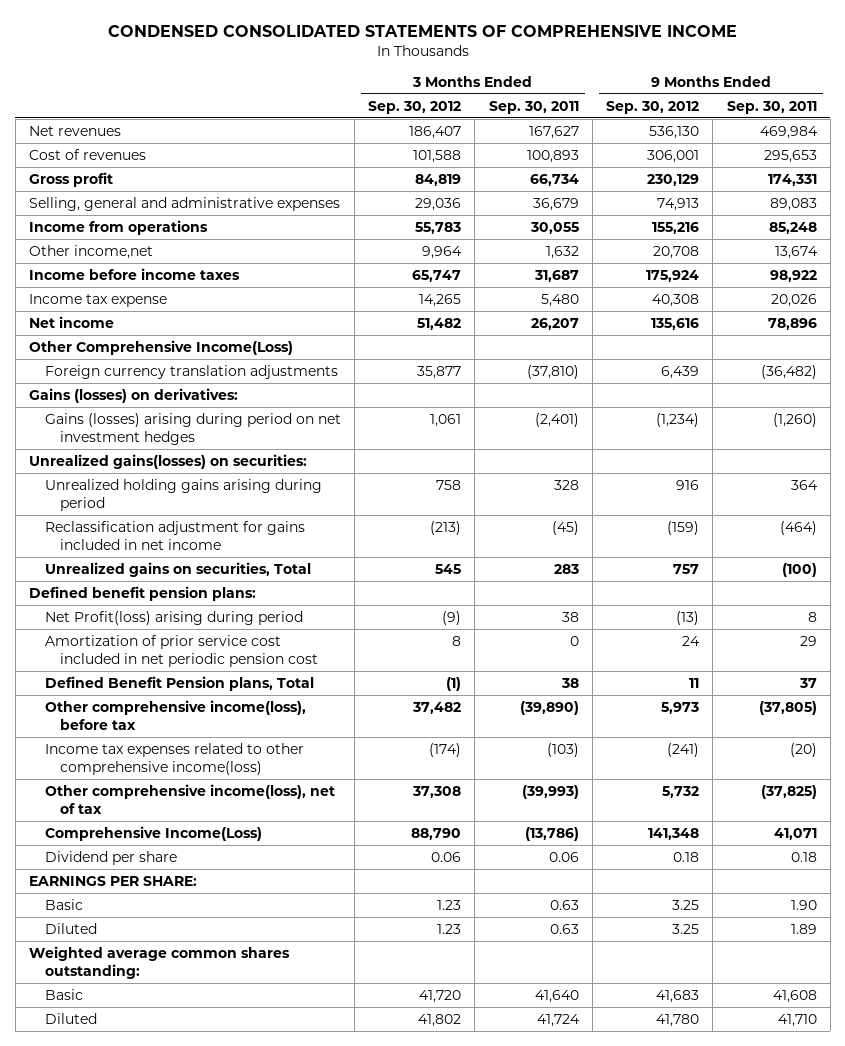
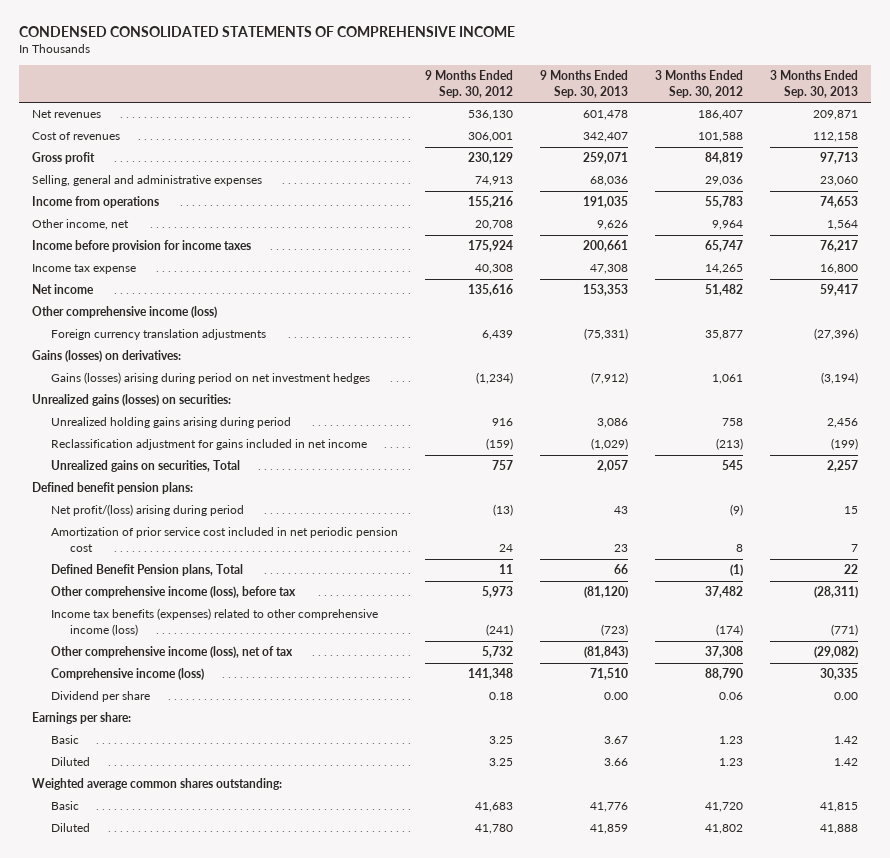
[488,100,579,114] Sep. 30, 2011 -> none
[726,100,817,114] Sep. 30, 2011 -> none
none -> [539,70,628,98] 9 Months Ended Sep. 30, 2013
none -> [769,70,858,98] 3 Months Ended Sep. 30, 2013
[28,244,153,259] Other income,net -> [32,219,130,231] Other income, net
[28,267,240,280] Income before income taxes -> [32,240,252,253] Income before provision for income taxes
[28,339,293,355] Other Comprehensive Income(Loss) -> [32,306,218,319] Other comprehensive income (loss)
[28,453,307,469] Unrealized gains(losses) on securities: -> [32,394,232,407] Unrealized gains (losses) on securities:
[44,610,303,625] Net Profit(loss) arising during period -> [50,504,244,517] Net profit/(loss) arising during period
[44,699,306,730] Other comprehensive income(loss), before tax -> [50,586,296,599] Other comprehensive income (loss), before tax
[44,742,304,775] Income tax expenses related to other comprehensive income(loss) -> [50,608,378,636] Income tax benefits (expenses) related to other comprehensive income (loss)
[44,783,335,814] Other comprehensive income(loss), net of tax -> [50,646,293,659] Other comprehensive income (loss), net of tax
[44,825,262,841] Comprehensive Income(Loss) -> [50,668,204,681] Comprehensive income (loss)
[28,875,197,886] EARNINGS PER SHARE: -> [32,712,132,725] Earnings per share:

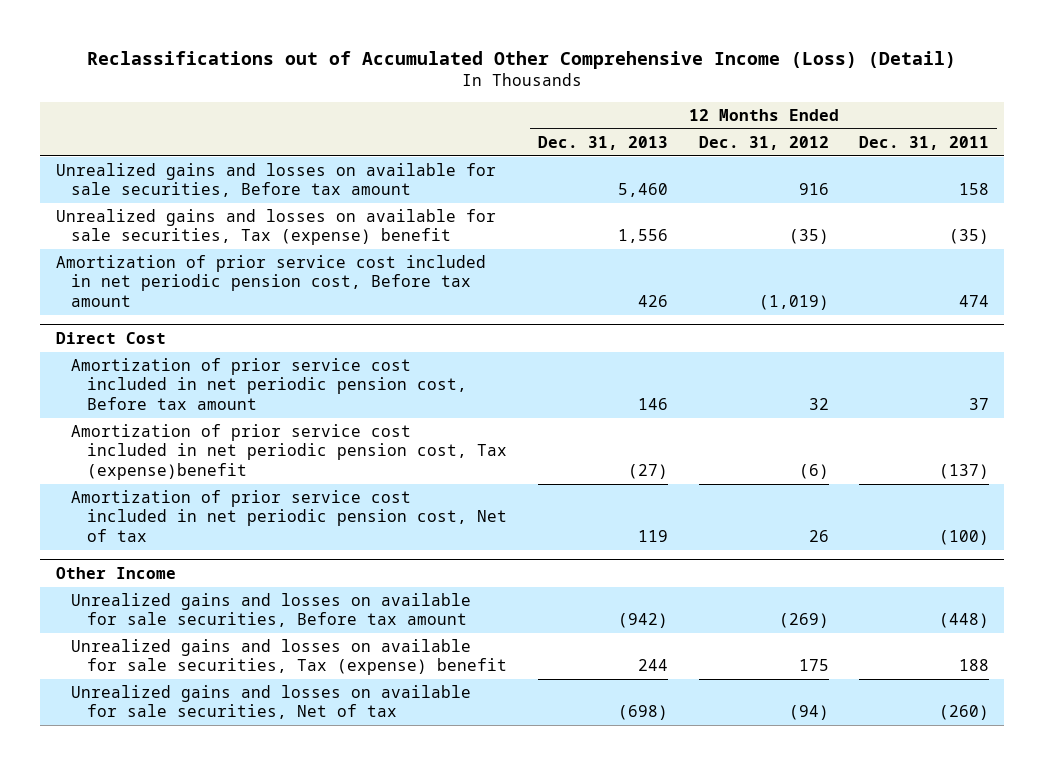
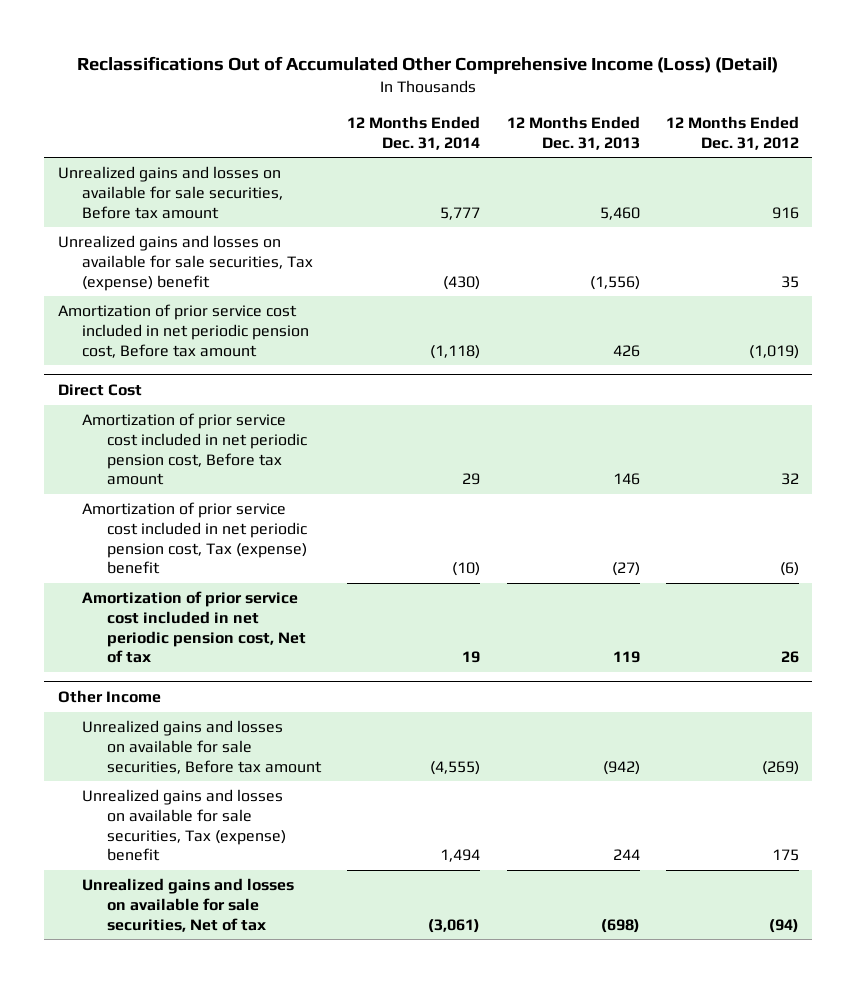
[87,50,957,69] Reclassifications out of Accumulated Other Comprehensive Income (Loss) (Detail) -> [77,55,779,74] Reclassifications Out of Accumulated Other Comprehensive Income (Loss) (Detail)
[859,135,990,150] Dec. 31, 2011 -> none
none -> [347,115,481,150] 12 Months Ended Dec. 31, 2014
[617,229,668,244] 1,556 -> [589,275,640,290] (1,556)
[788,229,829,245] (35) -> [781,275,800,288] 35
[71,424,508,480] Amortization of prior service cost included in net periodic pension cost, Tax (expense)benefit -> [82,502,307,575] Amortization of prior service cost included in net periodic pension cost, Tax (expense) benefit

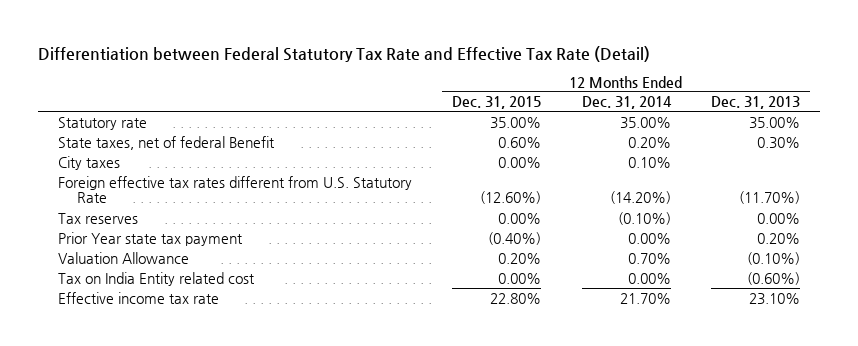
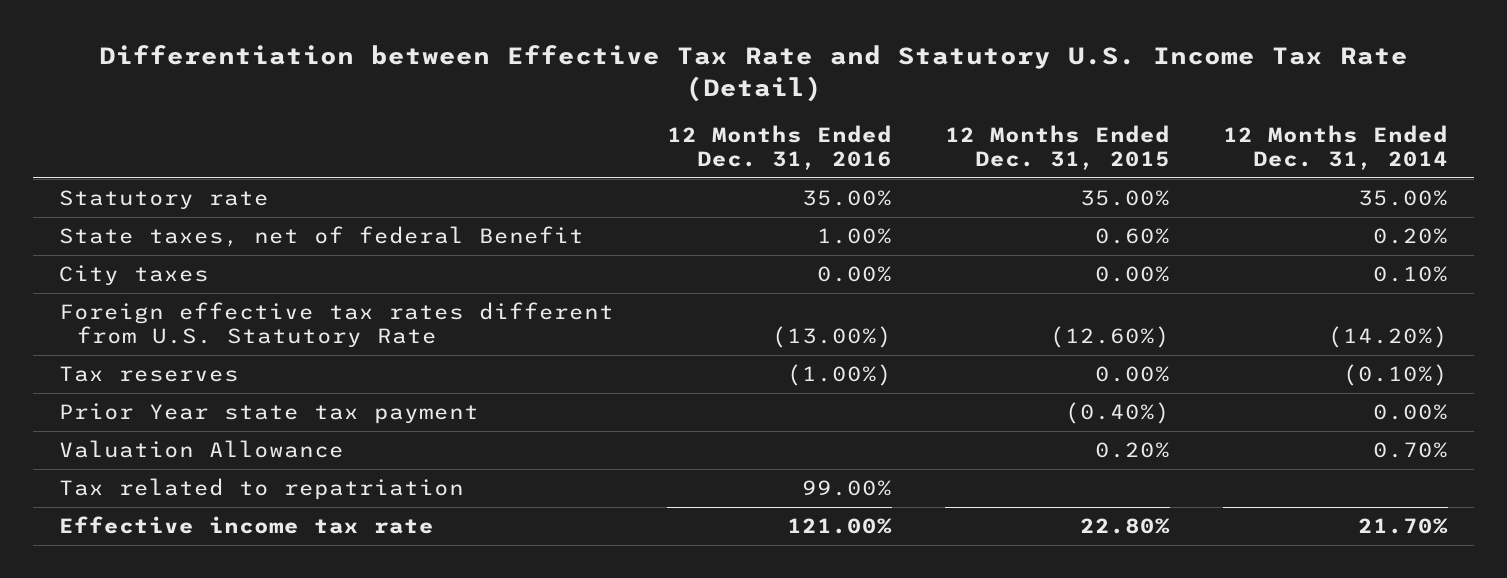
[37,45,650,62] Differentiation between Federal Statutory Tax Rate and Effective Tax Rate (Detail) -> [98,45,1408,102] Differentiation between Effective Tax Rate and Statutory U.S. Income Tax Rate (Detail)
[710,96,800,110] Dec. 31, 2013 -> none
none -> [667,125,893,171] 12 Months Ended Dec. 31, 2016
[57,271,255,286] Tax on India Entity related cost -> none
none -> [59,478,465,501] Tax related to repatriation

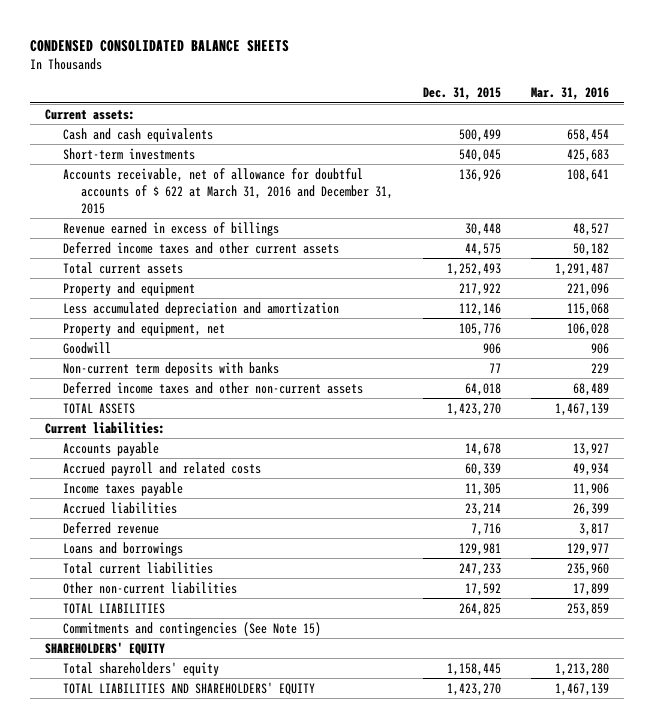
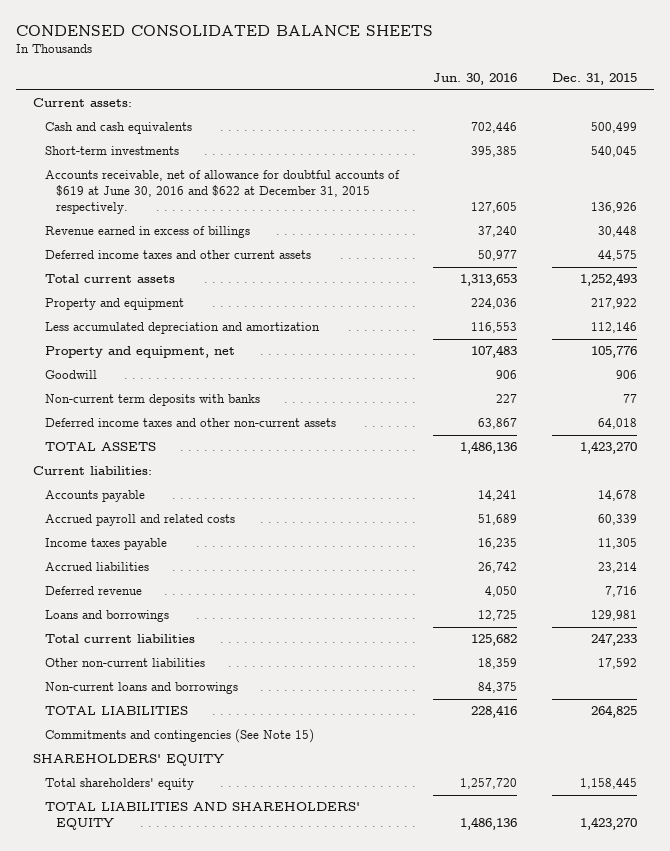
[531,87,610,101] Mar. 31, 2016 -> none
none -> [433,73,518,86] Jun. 30, 2016
[62,167,393,214] Accounts receivable, net of allowance for doubtful accounts of $ 622 at March 31, 2016 and December 31, 2015 -> [44,170,400,215] Accounts receivable, net of allowance for doubtful accounts of $619 at June 30, 2016 and $622 at December 31, 2015 respectively.
none -> [44,682,238,695] Non-current loans and borrowings

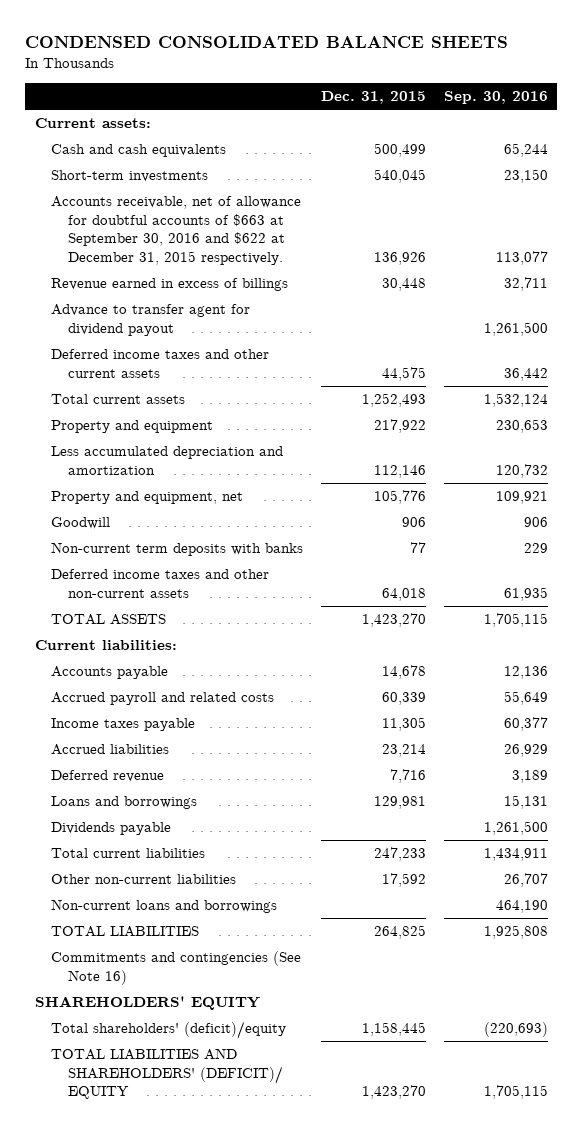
[433,73,518,86] Jun. 30, 2016 -> none
none -> [444,91,549,105] Sep. 30, 2016
[44,170,400,215] Accounts receivable, net of allowance for doubtful accounts of $619 at June 30, 2016 and $622 at December 31, 2015 respectively. -> [51,196,302,265] Accounts receivable, net of allowance for doubtful accounts of $663 at September 30, 2016 and $622 at December 31, 2015 respectively.
none -> [51,304,251,336] Advance to transfer agent for dividend payout
none -> [51,822,172,836] Dividends payable
[44,729,314,744] Commitments and contingencies (See Note 15) -> [51,951,302,985] Commitments and contingencies (See Note 16)
[44,778,194,791] Total shareholders' equity -> [51,1021,287,1040] Total shareholders' (deficit)/equity
[44,802,360,831] TOTAL LIABILITIES AND SHAREHOLDERS' EQUITY -> [51,1048,283,1100] TOTAL LIABILITIES AND SHAREHOLDERS' (DEFICIT)/ EQUITY

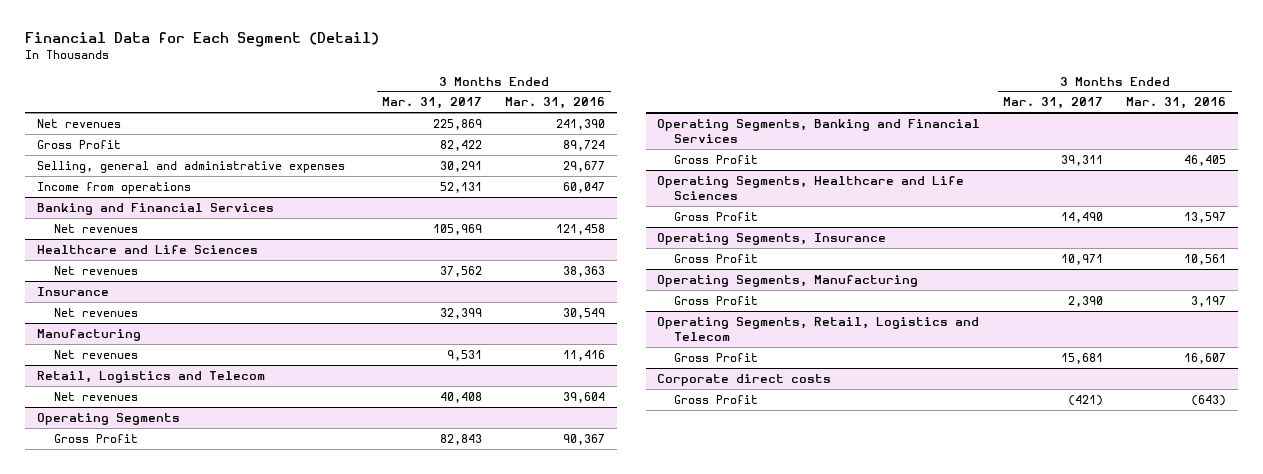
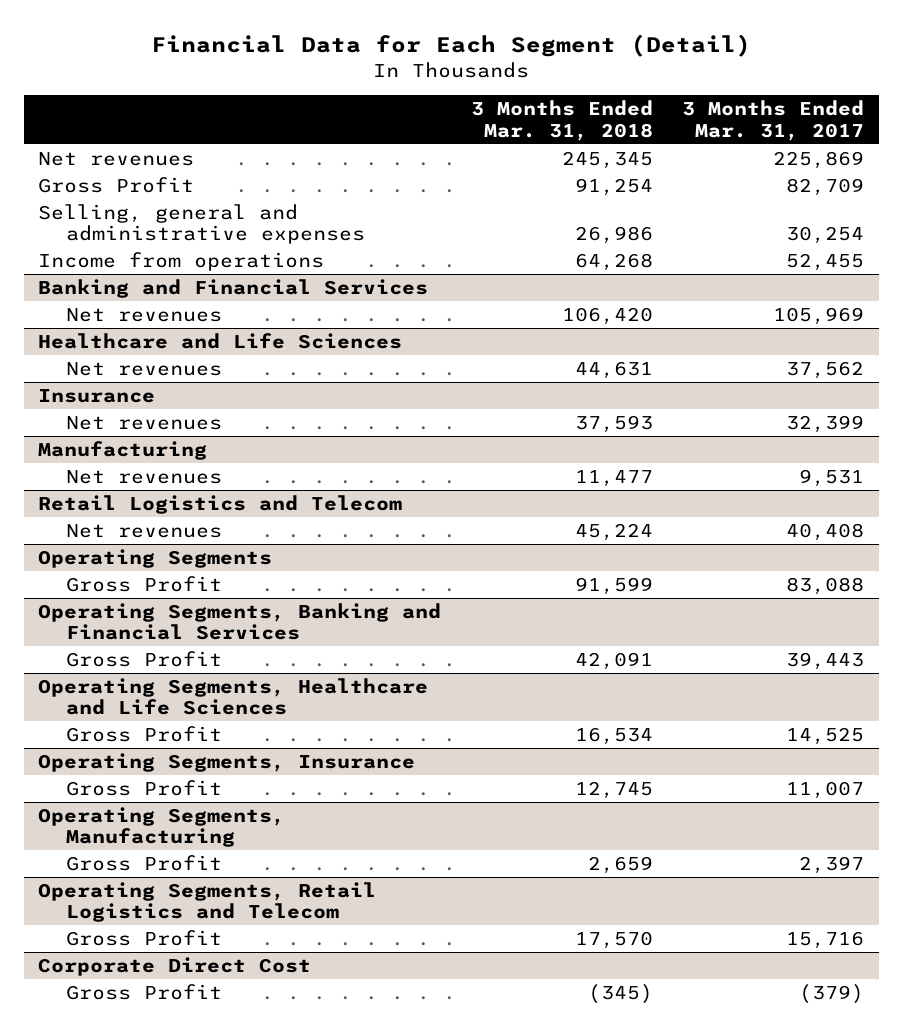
[505,97,606,110] Mar. 31, 2016 -> none
none -> [470,100,653,141] 3 Months Ended Mar. 31, 2018
[440,139,483,151] 82,422 -> [785,177,864,196] 82,709
[440,160,483,172] 30,291 -> [785,226,864,245] 30,254
[440,181,483,193] 52,131 -> [785,252,864,271] 52,455
[36,370,265,383] Retail, Logistics and Telecom -> [38,494,403,514] Retail Logistics and Telecom
[440,433,483,445] 82,843 -> [785,576,864,595] 83,088
[1061,154,1104,166] 39,311 -> [785,651,864,670] 39,443
[1061,211,1104,223] 14,490 -> [785,726,864,745] 14,525
[1061,253,1104,265] 10,971 -> [785,780,864,799] 11,007
[1068,295,1104,307] 2,390 -> [798,855,864,874] 2,397
[657,316,980,342] Operating Segments, Retail, Logistics and Telecom -> [38,881,377,923] Operating Segments, Retail Logistics and Telecom
[1061,352,1104,364] 15,681 -> [785,930,864,949] 15,716
[657,373,832,386] Corporate direct costs -> [38,956,312,976] Corporate Direct Cost
[1068,394,1104,406] (421) -> [798,983,864,1004] (379)

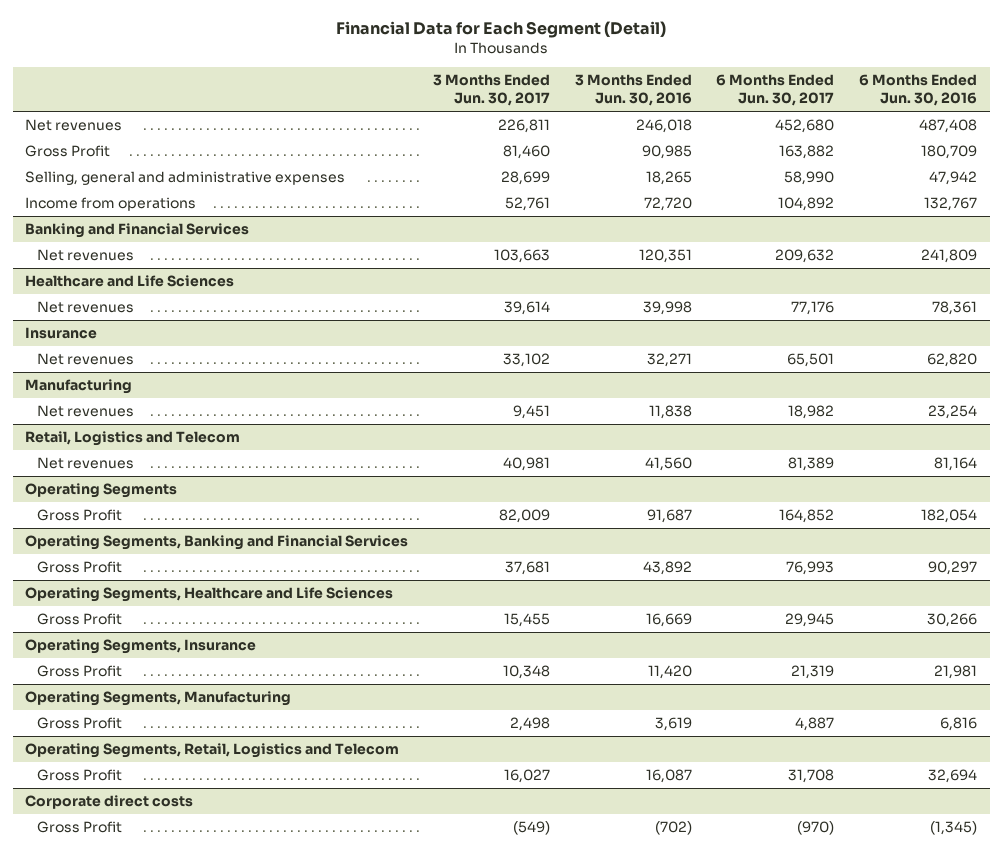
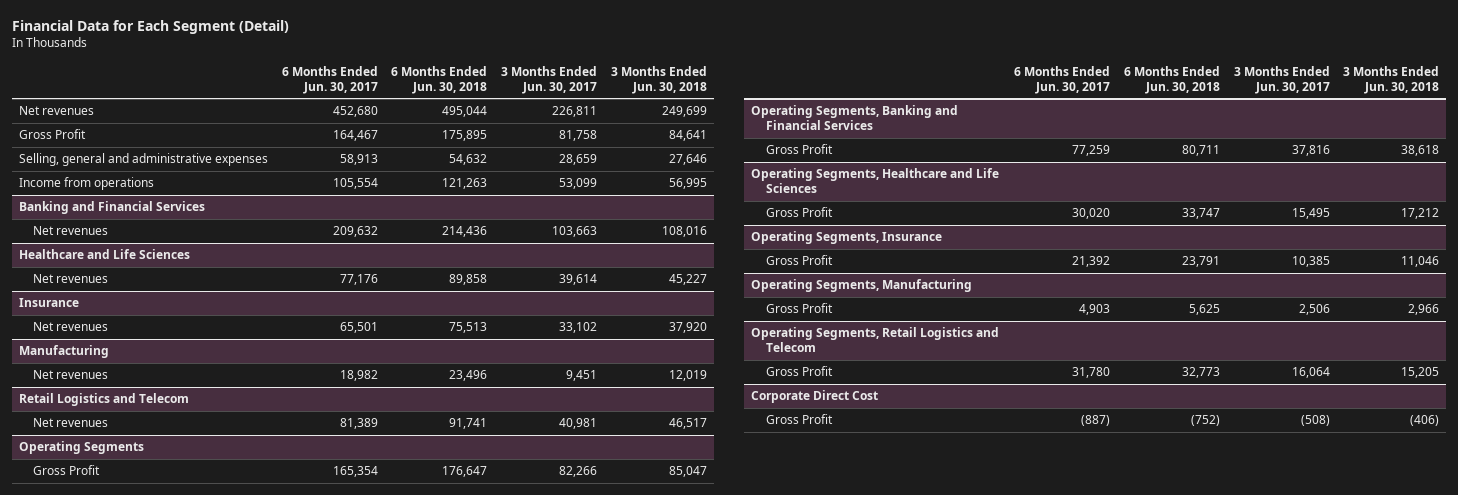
[574,74,692,106] 3 Months Ended Jun. 30, 2016 -> none
[859,74,978,106] 6 Months Ended Jun. 30, 2016 -> none
none -> [391,65,488,94] 6 Months Ended Jun. 30, 2018
none -> [610,65,707,94] 3 Months Ended Jun. 30, 2018
[502,145,550,160] 81,460 -> [559,130,598,142] 81,758
[779,145,835,160] 163,882 -> [332,130,378,142] 164,467
[500,171,550,186] 28,699 -> [559,154,598,166] 28,659
[784,171,835,186] 58,990 -> [339,154,378,166] 58,913
[504,197,550,212] 52,761 -> [559,178,598,190] 53,099
[778,197,835,212] 104,892 -> [332,178,378,190] 105,554
[24,431,240,447] Retail, Logistics and Telecom -> [18,393,189,407] Retail Logistics and Telecom
[498,509,550,524] 82,009 -> [559,466,598,478] 82,266
[779,509,835,524] 164,852 -> [332,466,378,478] 165,354
[504,561,550,576] 37,681 -> [1291,145,1330,157] 37,816
[786,561,835,576] 76,993 -> [1072,145,1111,157] 77,259
[503,613,550,628] 15,455 -> [1291,208,1330,220] 15,495
[785,613,835,628] 29,945 -> [1072,208,1111,220] 30,020
[502,665,550,680] 10,348 -> [1291,256,1330,268] 10,385
[791,665,835,680] 21,319 -> [1072,256,1111,268] 21,392
[509,717,550,732] 2,498 -> [1298,304,1330,316] 2,506
[795,717,835,732] 4,887 -> [1079,304,1111,316] 4,903
[24,743,399,759] Operating Segments, Retail, Logistics and Telecom -> [751,327,1000,353] Operating Segments, Retail Logistics and Telecom
[503,769,550,784] 16,027 -> [1291,367,1330,379] 16,064
[788,769,835,784] 31,708 -> [1072,367,1111,379] 31,780
[24,795,193,810] Corporate direct costs -> [751,390,879,404] Corporate Direct Cost
[512,821,550,836] (549) -> [1300,415,1330,427] (508)
[797,821,835,836] (970) -> [1081,415,1111,427] (887)

